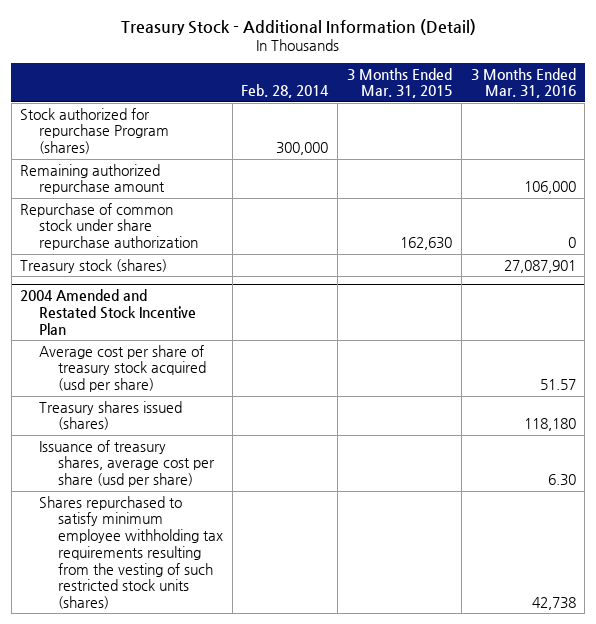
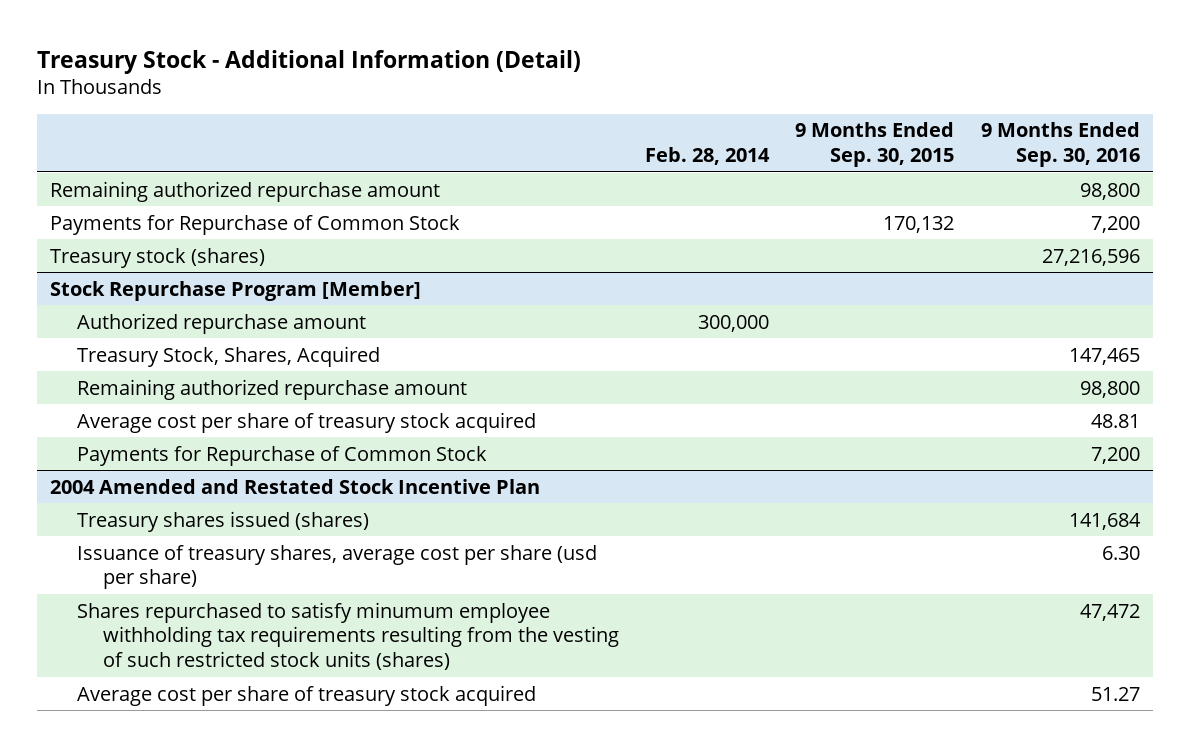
[347,67,453,99] 3 Months Ended Mar. 31, 2015 -> none
[470,67,576,99] 3 Months Ended Mar. 31, 2016 -> none
none -> [795,122,955,168] 9 Months Ended Sep. 30, 2015
none -> [980,122,1140,168] 9 Months Ended Sep. 30, 2016
[20,107,170,155] Stock authorized for repurchase Program (shares) -> none
[20,202,199,251] Repurchase of common stock under share repurchase authorization -> [50,214,461,235] Payments for Repurchase of Common Stock
none -> [50,280,422,301] Stock Repurchase Program [Member]
none -> [76,312,366,334] Authorized repurchase amount
none -> [76,345,380,367] Treasury Stock, Shares, Acquired
none -> [76,378,467,400] Remaining authorized repurchase amount
none -> [76,411,536,433] Average cost per share of treasury stock acquired
none -> [76,445,487,466] Payments for Repurchase of Common Stock
[39,344,206,393] Average cost per share of treasury stock acquired (usd per share) -> none
[39,495,223,610] Shares repurchased to satisfy minimum employee withholding tax requirements resulting from the vesting of such restricted stock units (shares) -> [76,601,619,671] Shares repurchased to satisfy minumum employee withholding tax requirements resulting from the vesting of such restricted stock units (shares)
none -> [76,684,536,706] Average cost per share of treasury stock acquired

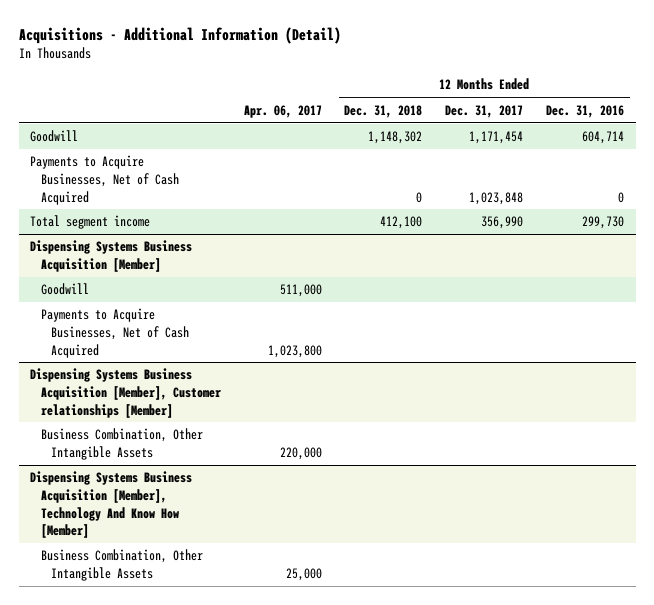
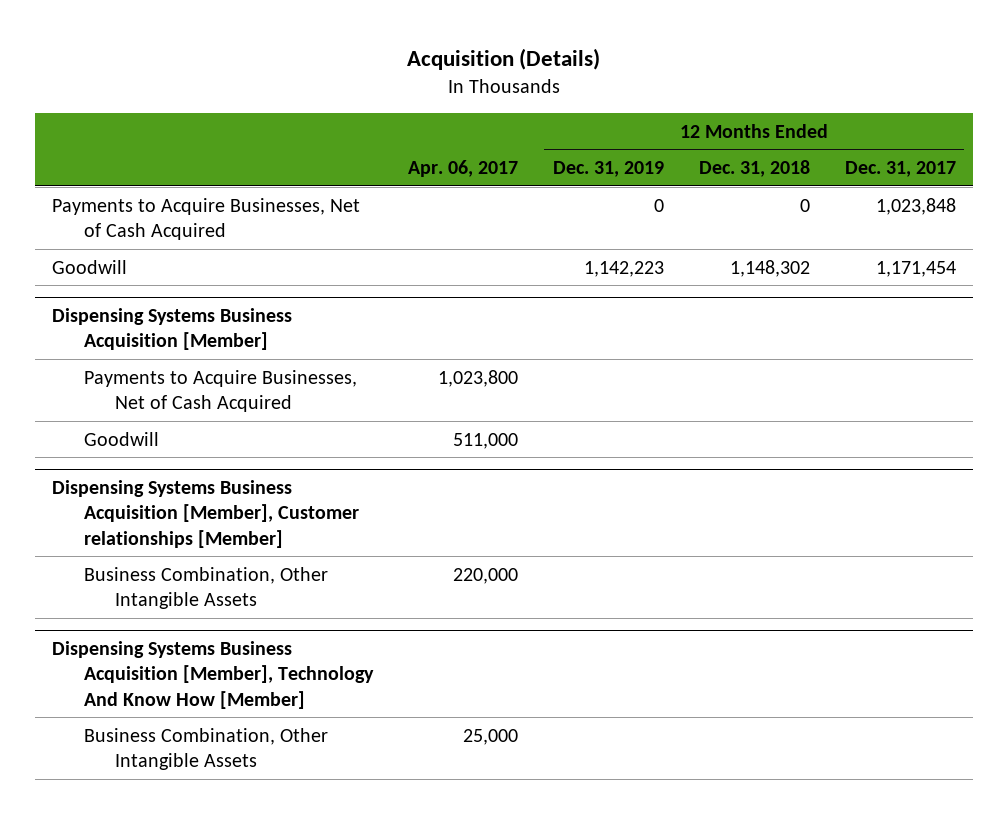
[18,26,341,44] Acquisitions - Additional Information (Detail) -> [406,47,600,70] Acquisition (Details)
[546,104,625,118] Dec. 31, 2016 -> none
none -> [552,161,664,178] Dec. 31, 2019
[30,215,151,230] Total segment income -> none
[30,130,79,143] Goodwill -> [52,259,128,274] Goodwill
[40,283,89,296] Goodwill -> [83,431,159,446] Goodwill

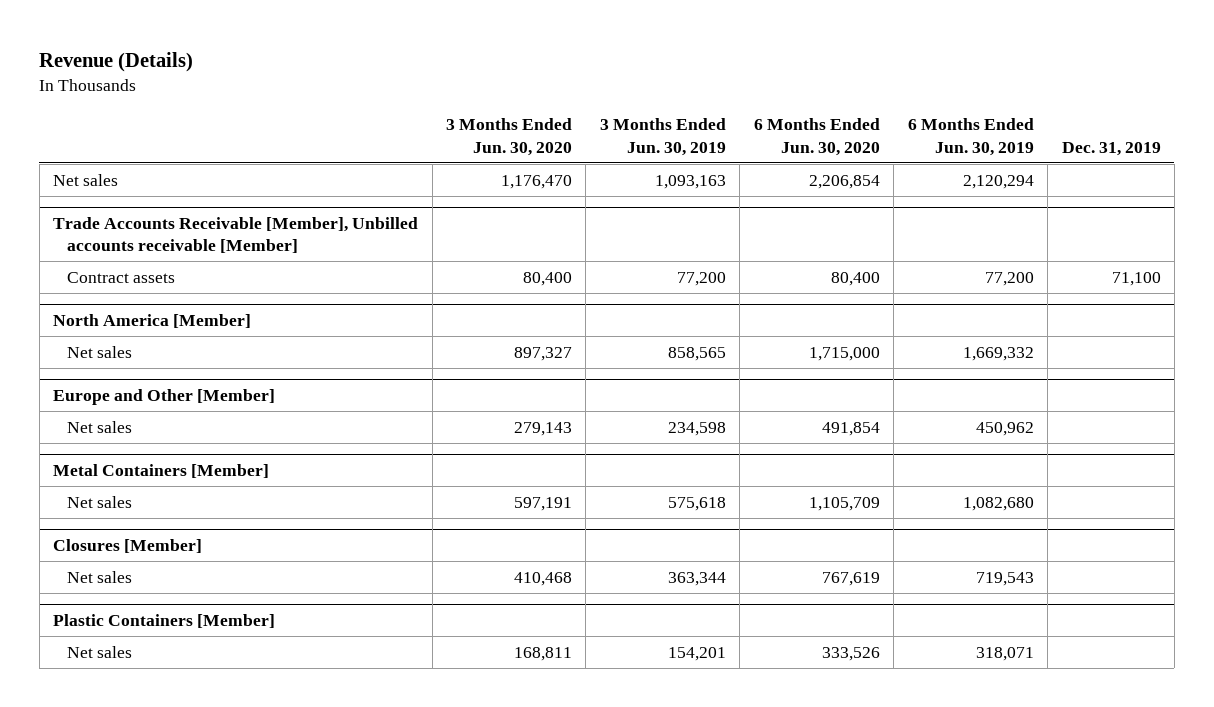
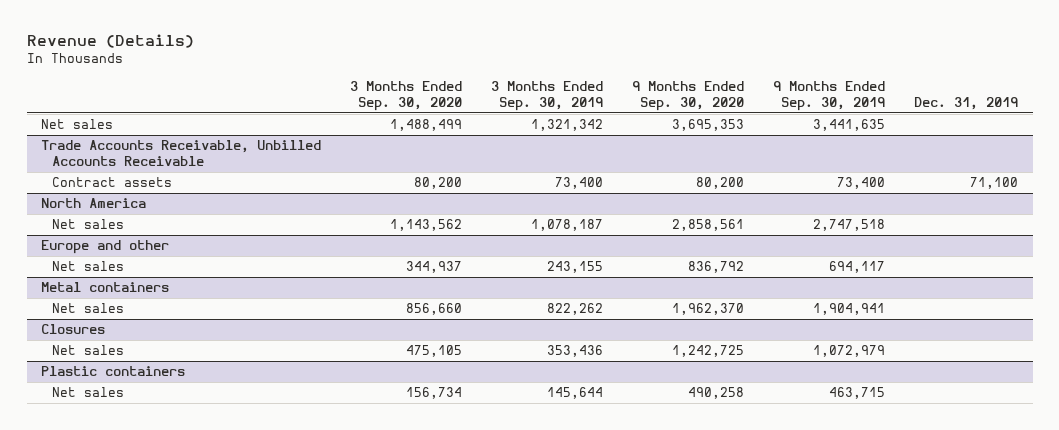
[446,118,573,156] 3 Months Ended Jun. 30, 2020 -> none
[599,118,726,156] 3 Months Ended Jun. 30, 2019 -> none
[753,118,880,156] 6 Months Ended Jun. 30, 2020 -> none
[907,118,1034,156] 6 Months Ended Jun. 30, 2019 -> none
none -> [350,80,463,111] 3 Months Ended Sep. 30, 2020
none -> [491,80,604,111] 3 Months Ended Sep. 30, 2019
none -> [632,80,745,111] 9 Months Ended Sep. 30, 2020
none -> [773,80,886,111] 9 Months Ended Sep. 30, 2019
[53,216,419,254] Trade Accounts Receivable [Member], Unbilled accounts receivable [Member] -> [41,140,322,167] Trade Accounts Receivable, Unbilled Accounts Receivable
[53,313,252,328] North America [Member] -> [41,198,147,209] North America
[53,388,276,405] Europe and Other [Member] -> [41,240,170,255] Europe and other
[53,463,270,478] Metal Containers [Member] -> [41,282,170,293] Metal containers
[53,538,203,553] Closures [Member] -> [41,324,106,335] Closures
[53,613,276,628] Plastic Containers [Member] -> [41,366,186,377] Plastic containers

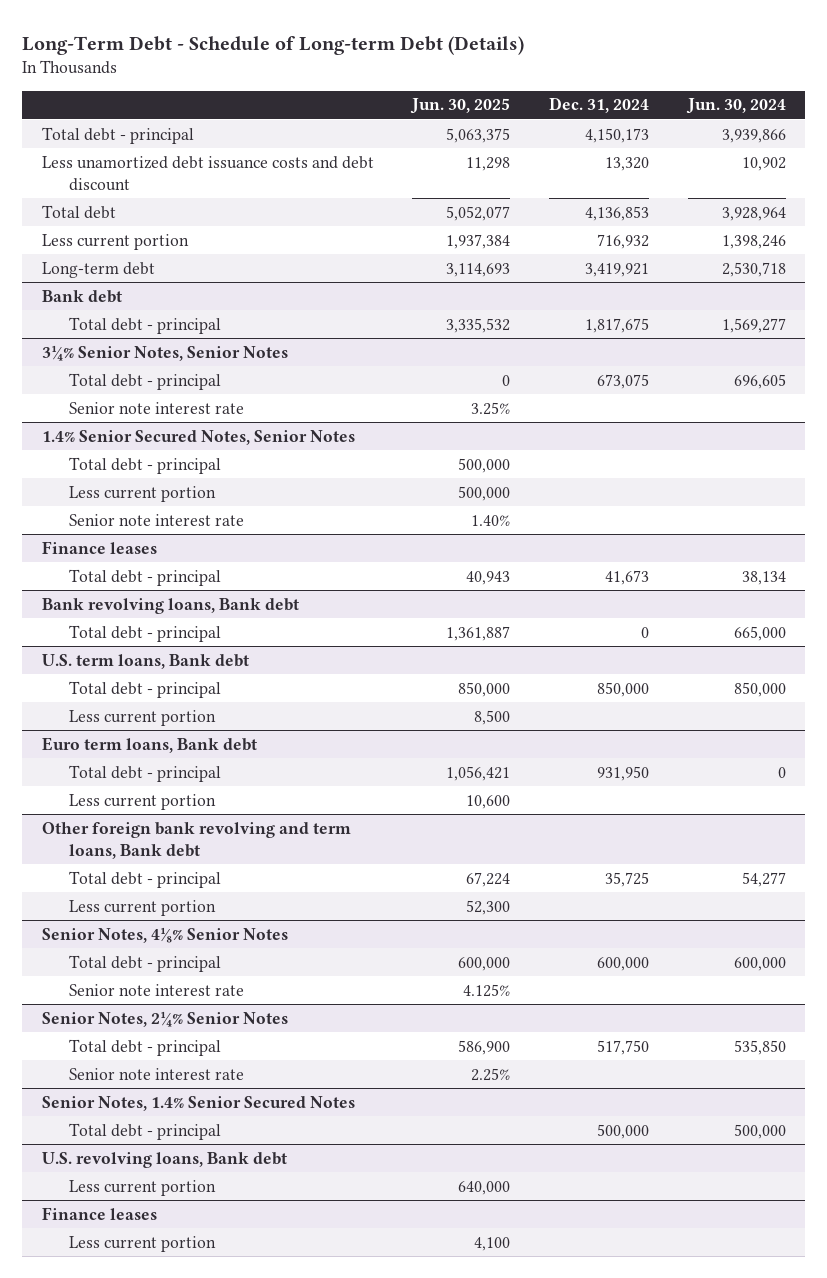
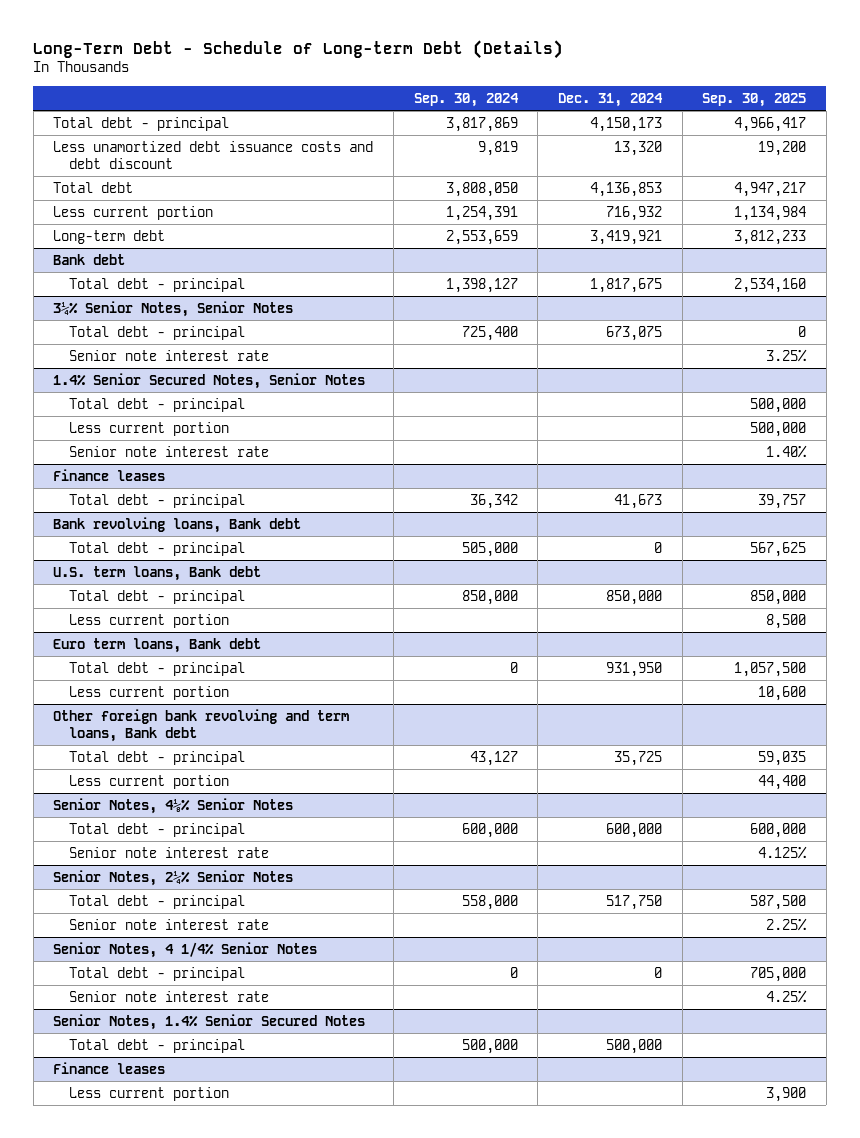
[410,98,511,115] Jun. 30, 2025 -> none
[685,98,786,115] Jun. 30, 2024 -> none
none -> [413,92,519,107] Sep. 30, 2024
none -> [702,92,807,107] Sep. 30, 2025
none -> [53,941,318,958] Senior Notes, 4 1/4% Senior Notes
none -> [69,966,246,981] Total debt - principal
none -> [69,990,270,1002] Senior note interest rate
[41,1151,287,1168] U.S. revolving loans, Bank debt -> none
[69,1179,217,1196] Less current portion -> none

